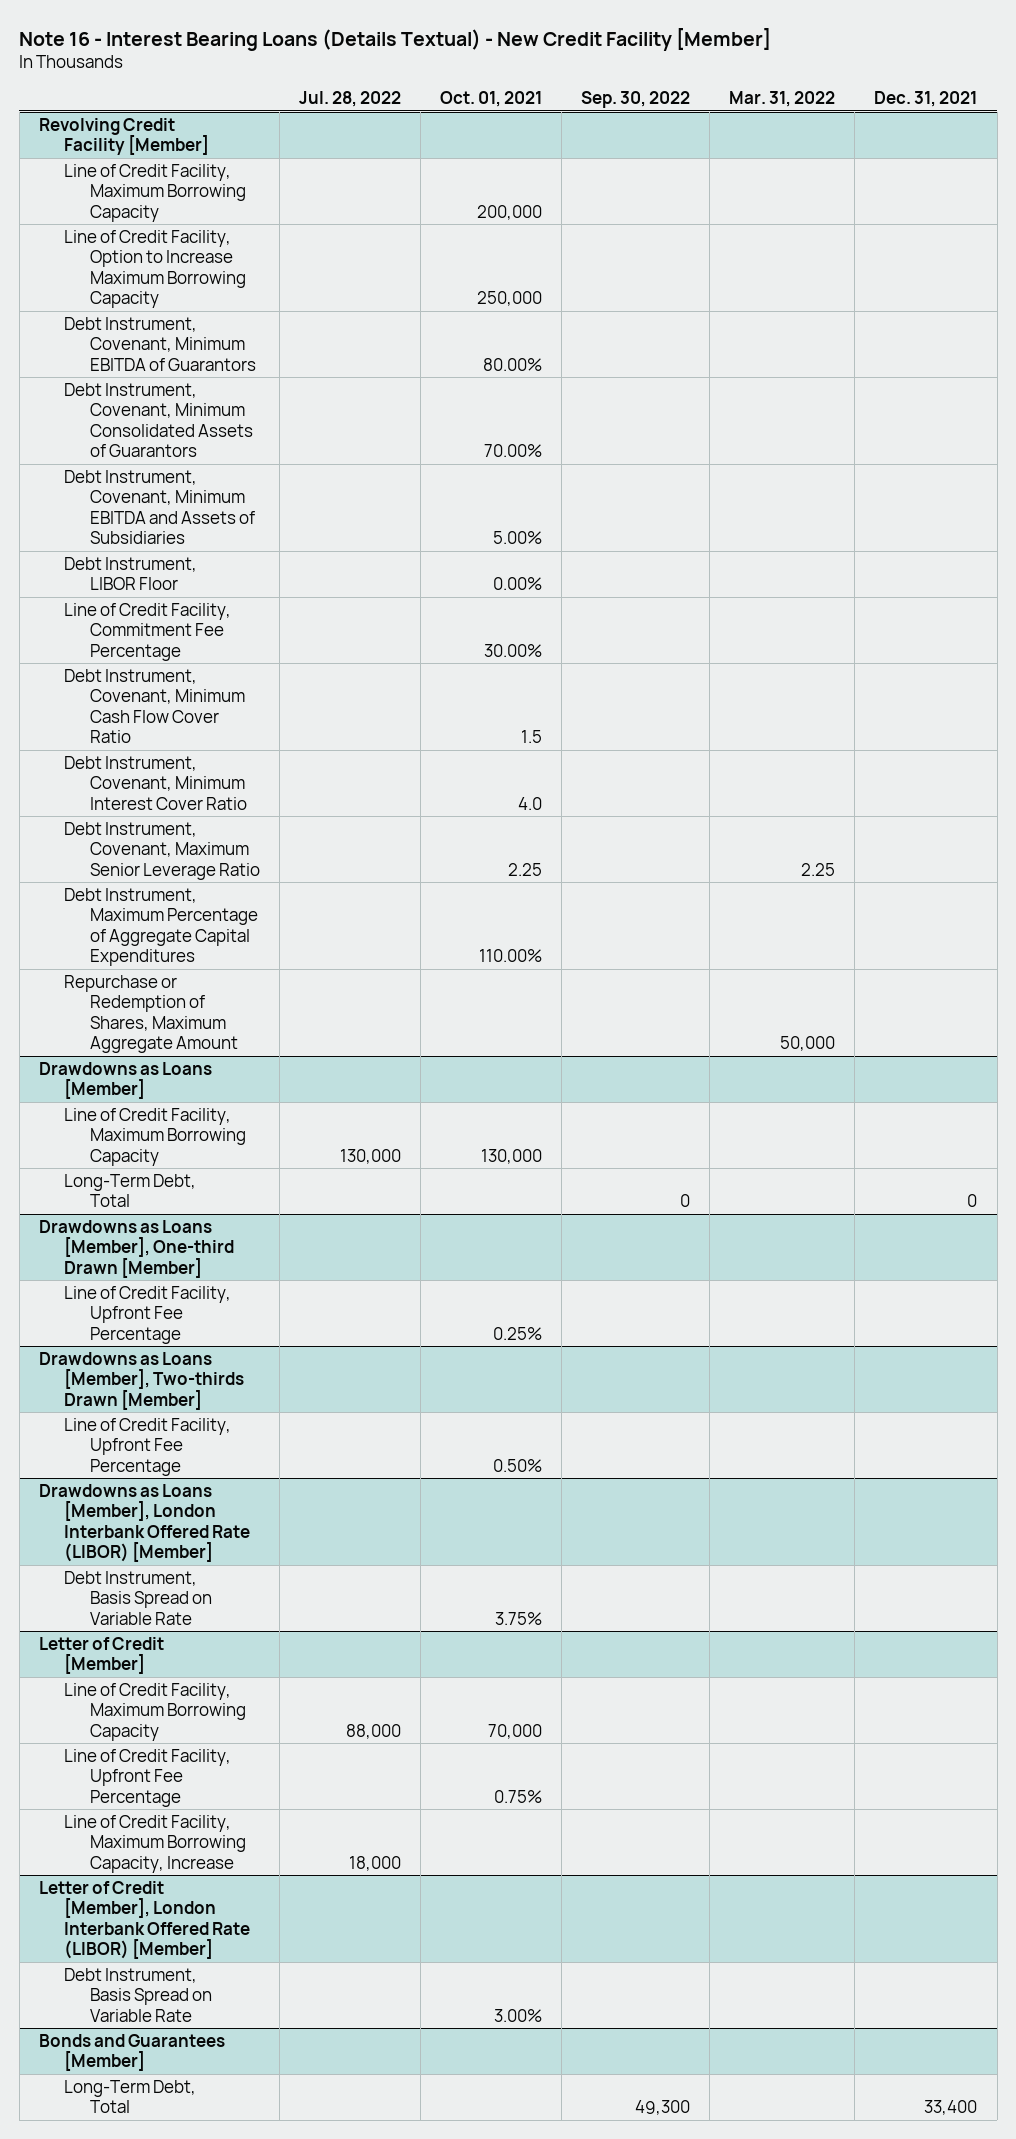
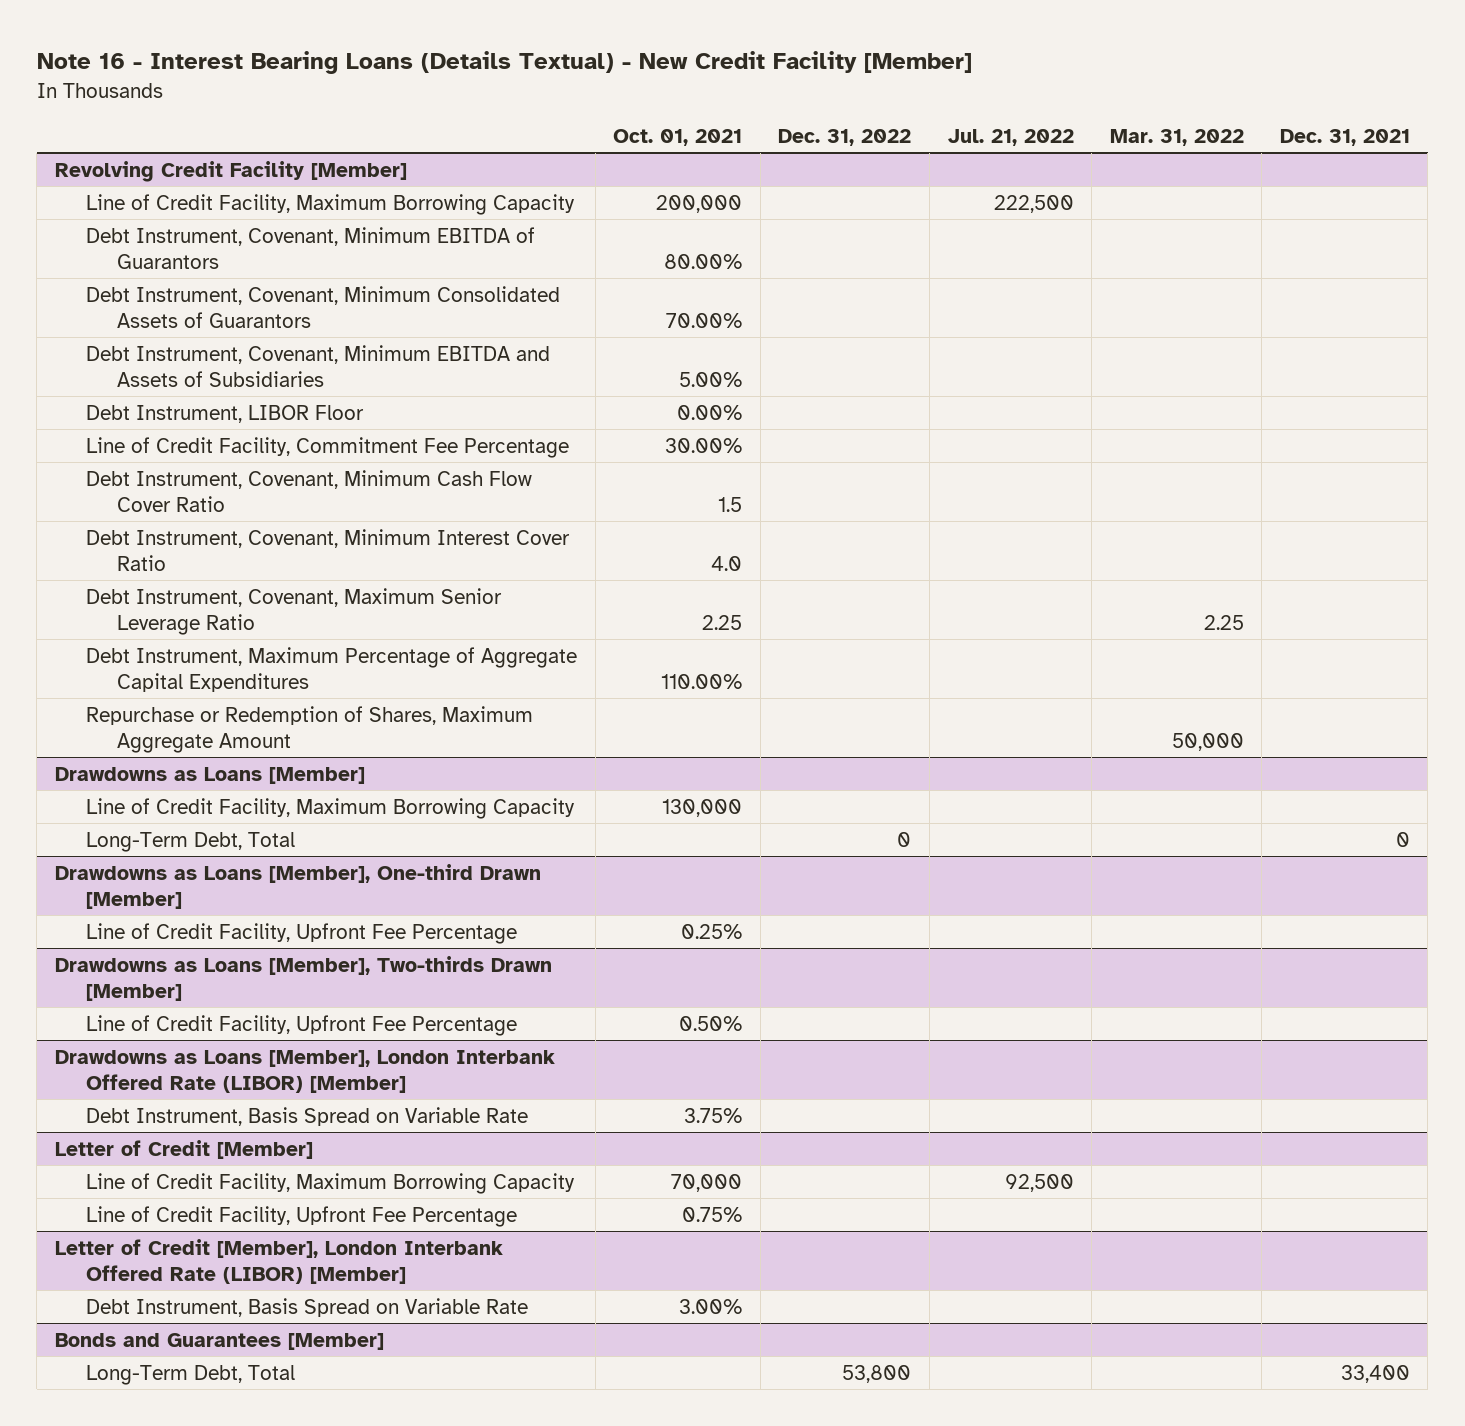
[298,91,401,108] Jul. 28, 2022 -> none
[581,91,691,109] Sep. 30, 2022 -> none
none -> [778,128,912,146] Dec. 31, 2022
none -> [947,128,1074,146] Jul. 21, 2022
[64,229,246,308] Line of Credit Facility, Option to Increase Maximum Borrowing Capacity -> none
[64,1814,246,1873] Line of Credit Facility, Maximum Borrowing Capacity, Increase -> none

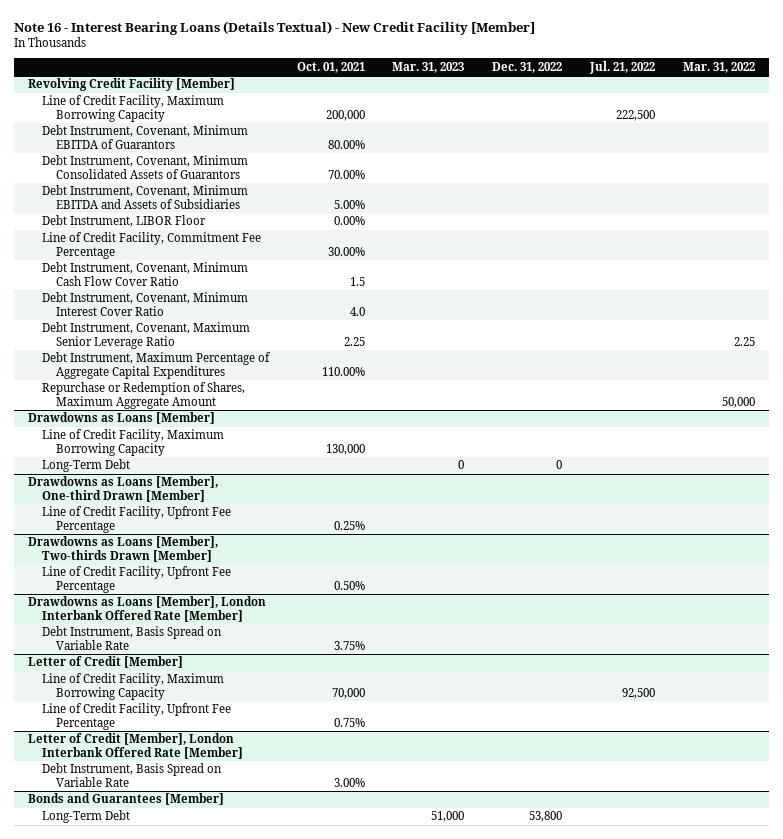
[1279,128,1410,146] Dec. 31, 2021 -> none
none -> [392,61,465,73] Mar. 31, 2023
[86,831,296,852] Long-Term Debt, Total -> [41,459,130,473] Long-Term Debt
[54,1049,555,1093] Drawdowns as Loans [Member], London Interbank Offered Rate (LIBOR) [Member] -> [27,596,266,622] Drawdowns as Loans [Member], London Interbank Offered Rate [Member]
[54,1238,503,1284] Letter of Credit [Member], London Interbank Offered Rate (LIBOR) [Member] -> [27,733,243,759] Letter of Credit [Member], London Interbank Offered Rate [Member]
[86,1364,296,1385] Long-Term Debt, Total -> [41,810,130,824] Long-Term Debt

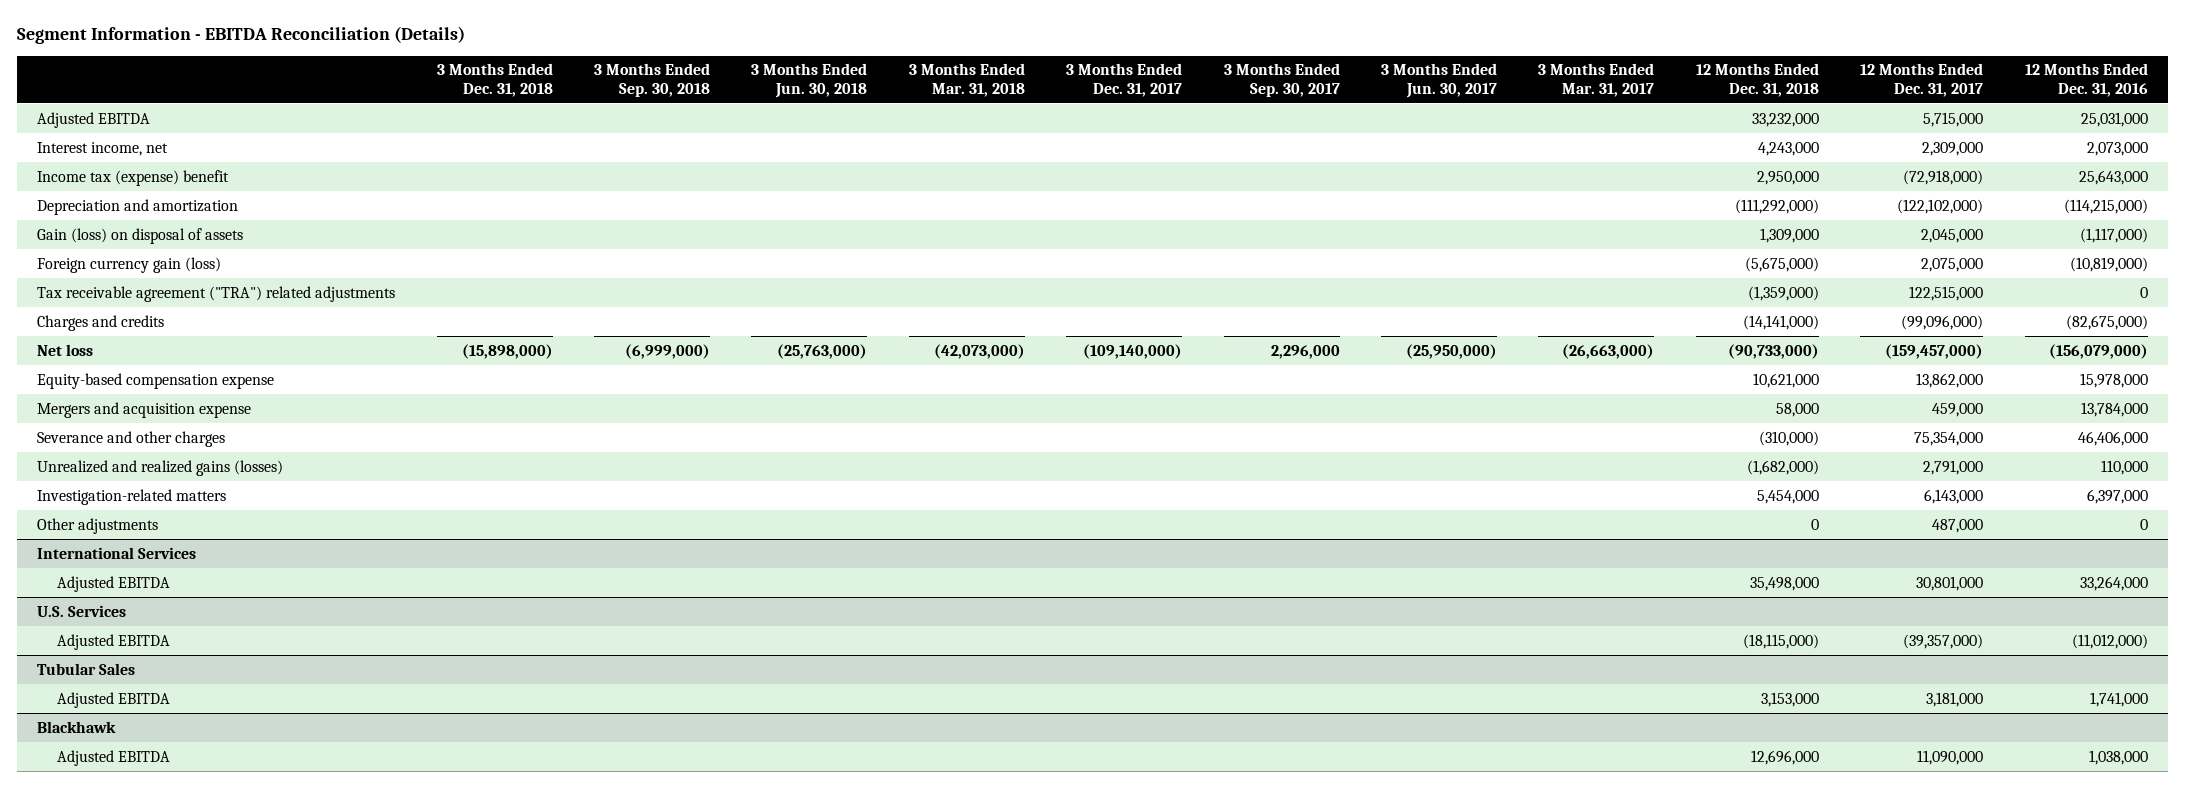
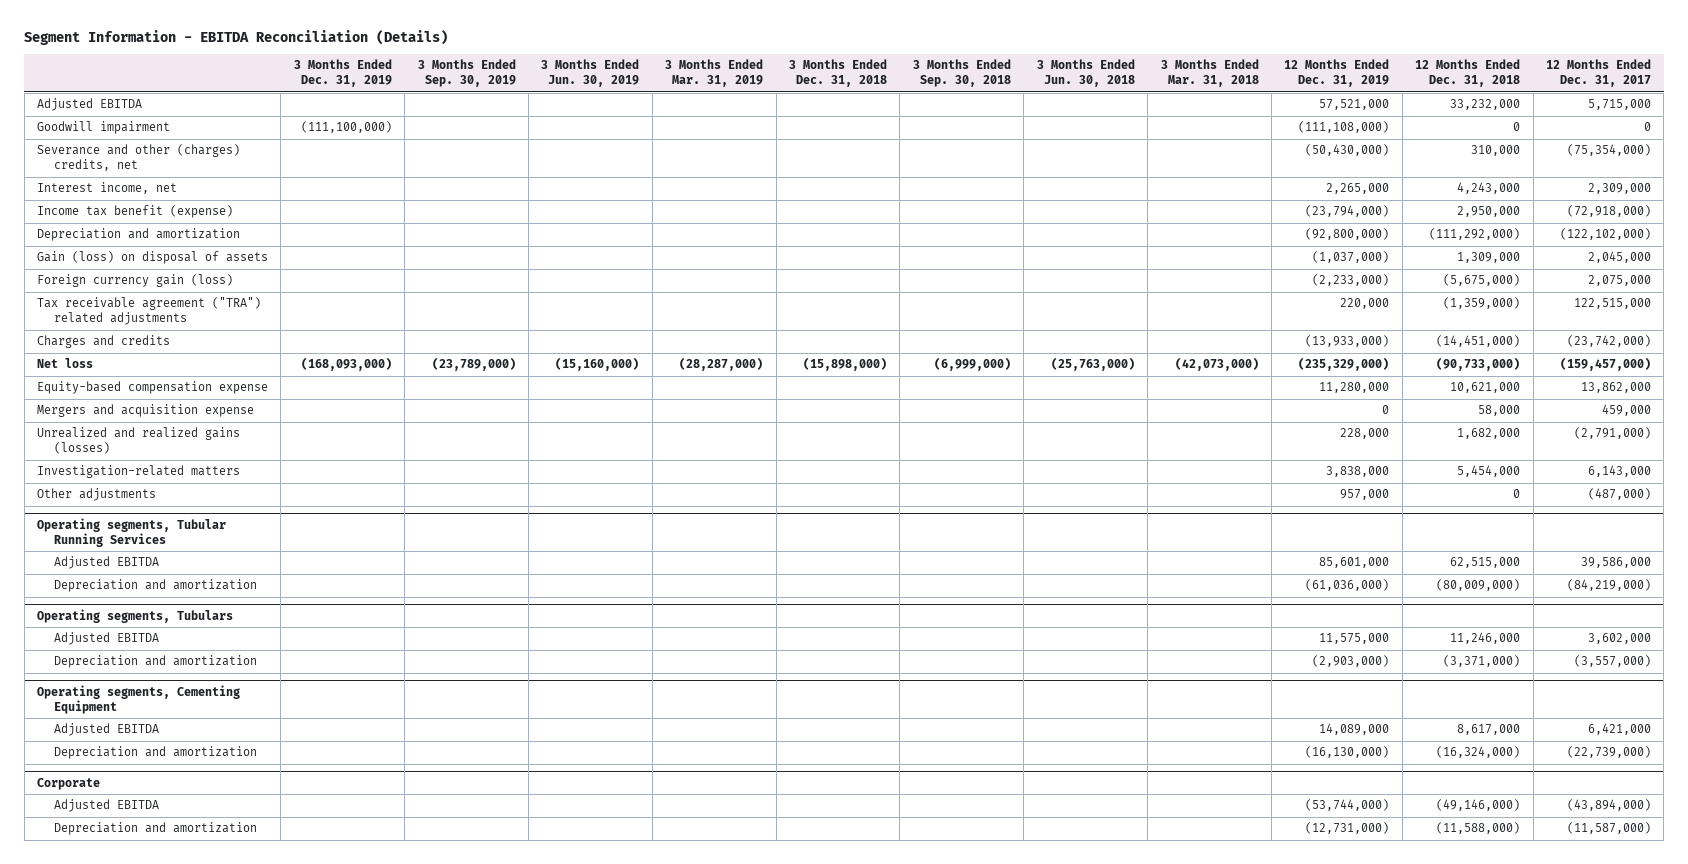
[1066,63,1183,97] 3 Months Ended Dec. 31, 2017 -> none
[1223,63,1340,97] 3 Months Ended Sep. 30, 2017 -> none
[1380,63,1497,98] 3 Months Ended Jun. 30, 2017 -> none
[1538,63,1655,97] 3 Months Ended Mar. 31, 2017 -> none
[2024,63,2148,97] 12 Months Ended Dec. 31, 2016 -> none
none -> [293,59,392,88] 3 Months Ended Dec. 31, 2019
none -> [417,59,516,88] 3 Months Ended Sep. 30, 2019
none -> [541,59,640,88] 3 Months Ended Jun. 30, 2019
none -> [665,59,764,88] 3 Months Ended Mar. 31, 2019
none -> [1284,59,1390,88] 12 Months Ended Dec. 31, 2019
none -> [36,121,170,135] Goodwill impairment
none -> [36,144,240,172] Severance and other (charges) credits, net
[37,169,230,186] Income tax (expense) benefit -> [36,205,233,219] Income tax benefit (expense)
[1742,314,1819,330] (14,141,000) -> [1436,335,1521,348] (14,451,000)
[1901,314,1984,330] (99,096,000) -> [1567,335,1652,348] (23,742,000)
[37,430,226,447] Severance and other charges -> none
[1746,459,1819,475] (1,682,000) -> [1457,428,1521,440] 1,682,000
[1923,459,1984,475] 2,791,000 -> [1574,427,1652,440] (2,791,000)
[37,546,197,559] International Services -> none
[37,604,127,617] U.S. Services -> none
[37,662,136,675] Tubular Sales -> none
[37,720,117,733] Blackhawk -> none
[1932,518,1984,533] 487,000 -> [1588,488,1652,501] (487,000)
none -> [36,517,226,547] Operating segments, Tubular Running Services
[1749,576,1819,591] 35,498,000 -> [1450,557,1521,569] 62,515,000
[1916,575,1984,591] 30,801,000 -> [1581,557,1652,569] 39,586,000
none -> [53,579,257,593] Depreciation and amortization
none -> [36,608,233,623] Operating segments, Tubulars
[1742,633,1819,649] (18,115,000) -> [1450,632,1521,645] 11,246,000
[1903,633,1984,649] (39,357,000) -> [1588,633,1652,645] 3,602,000
none -> [53,655,257,669] Depreciation and amortization
none -> [36,684,240,714] Operating segments, Cementing Equipment
[1760,691,1819,707] 3,153,000 -> [1457,724,1521,736] 8,617,000
[1926,691,1984,707] 3,181,000 -> [1588,723,1652,736] 6,421,000
none -> [53,746,257,760] Depreciation and amortization
none -> [36,777,100,790] Corporate
[1750,749,1819,765] 12,696,000 -> [1436,799,1521,812] (49,146,000)
[1917,749,1984,765] 11,090,000 -> [1567,799,1652,812] (43,894,000)
none -> [53,822,257,836] Depreciation and amortization

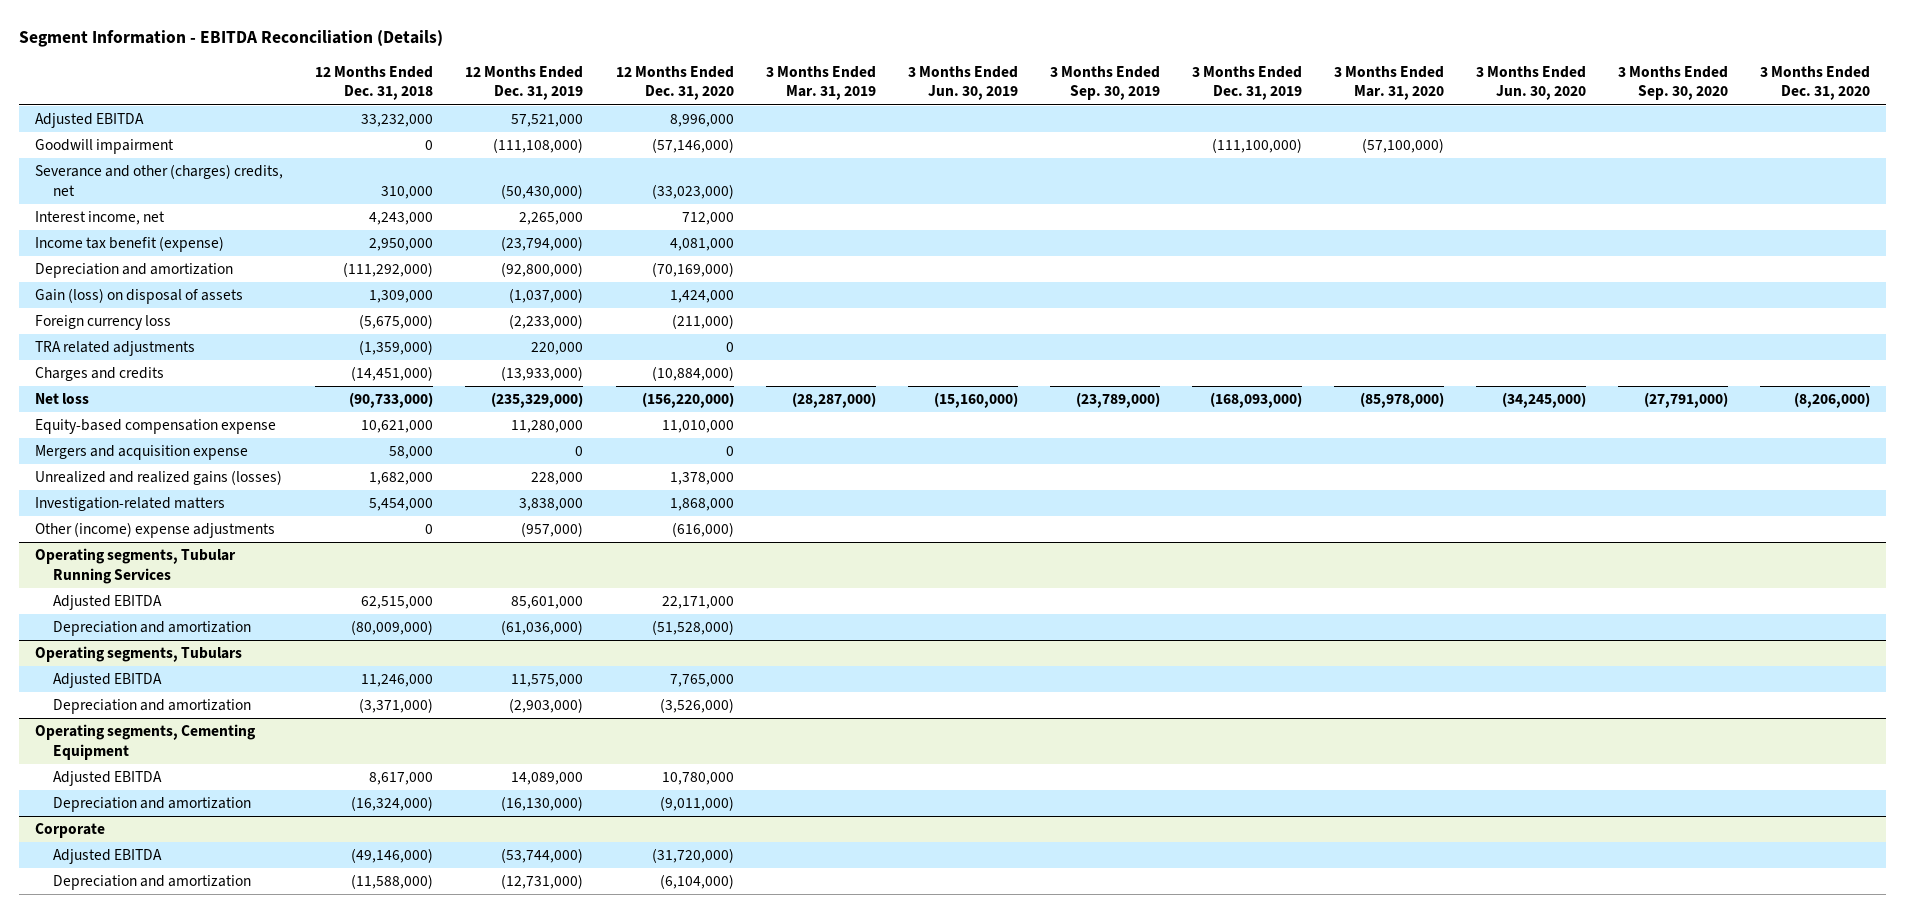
[789,59,888,88] 3 Months Ended Dec. 31, 2018 -> none
[912,59,1011,88] 3 Months Ended Sep. 30, 2018 -> none
[1036,59,1135,88] 3 Months Ended Jun. 30, 2018 -> none
[1160,59,1259,88] 3 Months Ended Mar. 31, 2018 -> none
[1546,59,1652,88] 12 Months Ended Dec. 31, 2017 -> none
none -> [615,65,734,101] 12 Months Ended Dec. 31, 2020
none -> [1333,65,1444,101] 3 Months Ended Mar. 31, 2020
none -> [1476,65,1587,101] 3 Months Ended Jun. 30, 2020
none -> [1618,65,1729,101] 3 Months Ended Sep. 30, 2020
none -> [1760,65,1871,101] 3 Months Ended Dec. 31, 2020
[36,274,233,288] Foreign currency gain (loss) -> [35,315,172,331] Foreign currency loss
[36,297,261,326] Tax receivable agreement ("TRA") related adjustments -> [35,341,196,357] TRA related adjustments
[36,488,156,502] Other adjustments -> [35,522,276,539] Other (income) expense adjustments
[1340,489,1390,501] 957,000 -> [521,522,584,538] (957,000)

